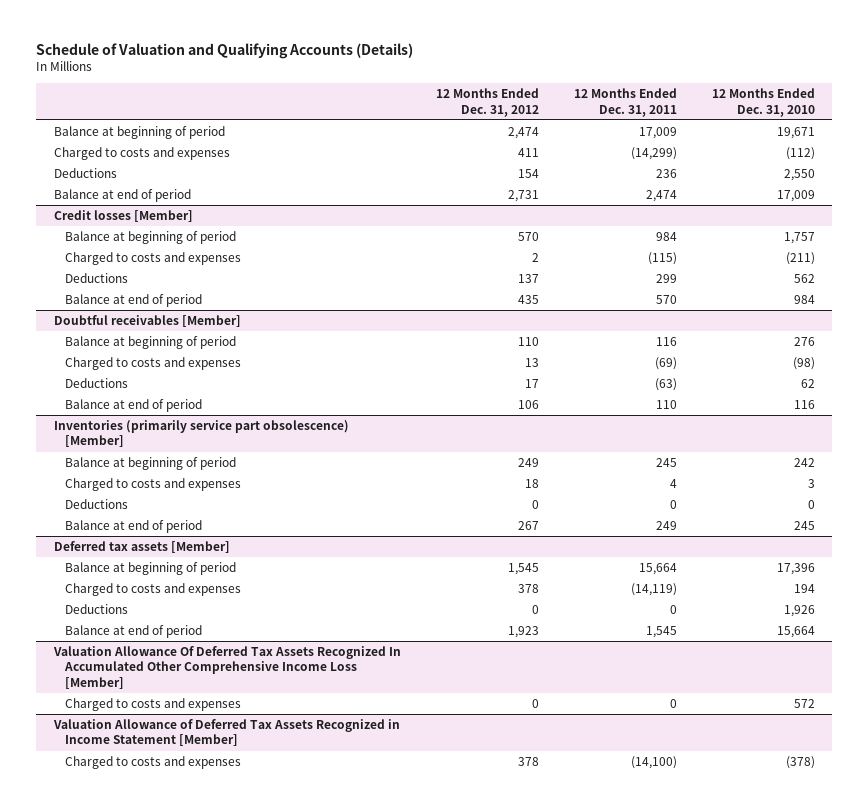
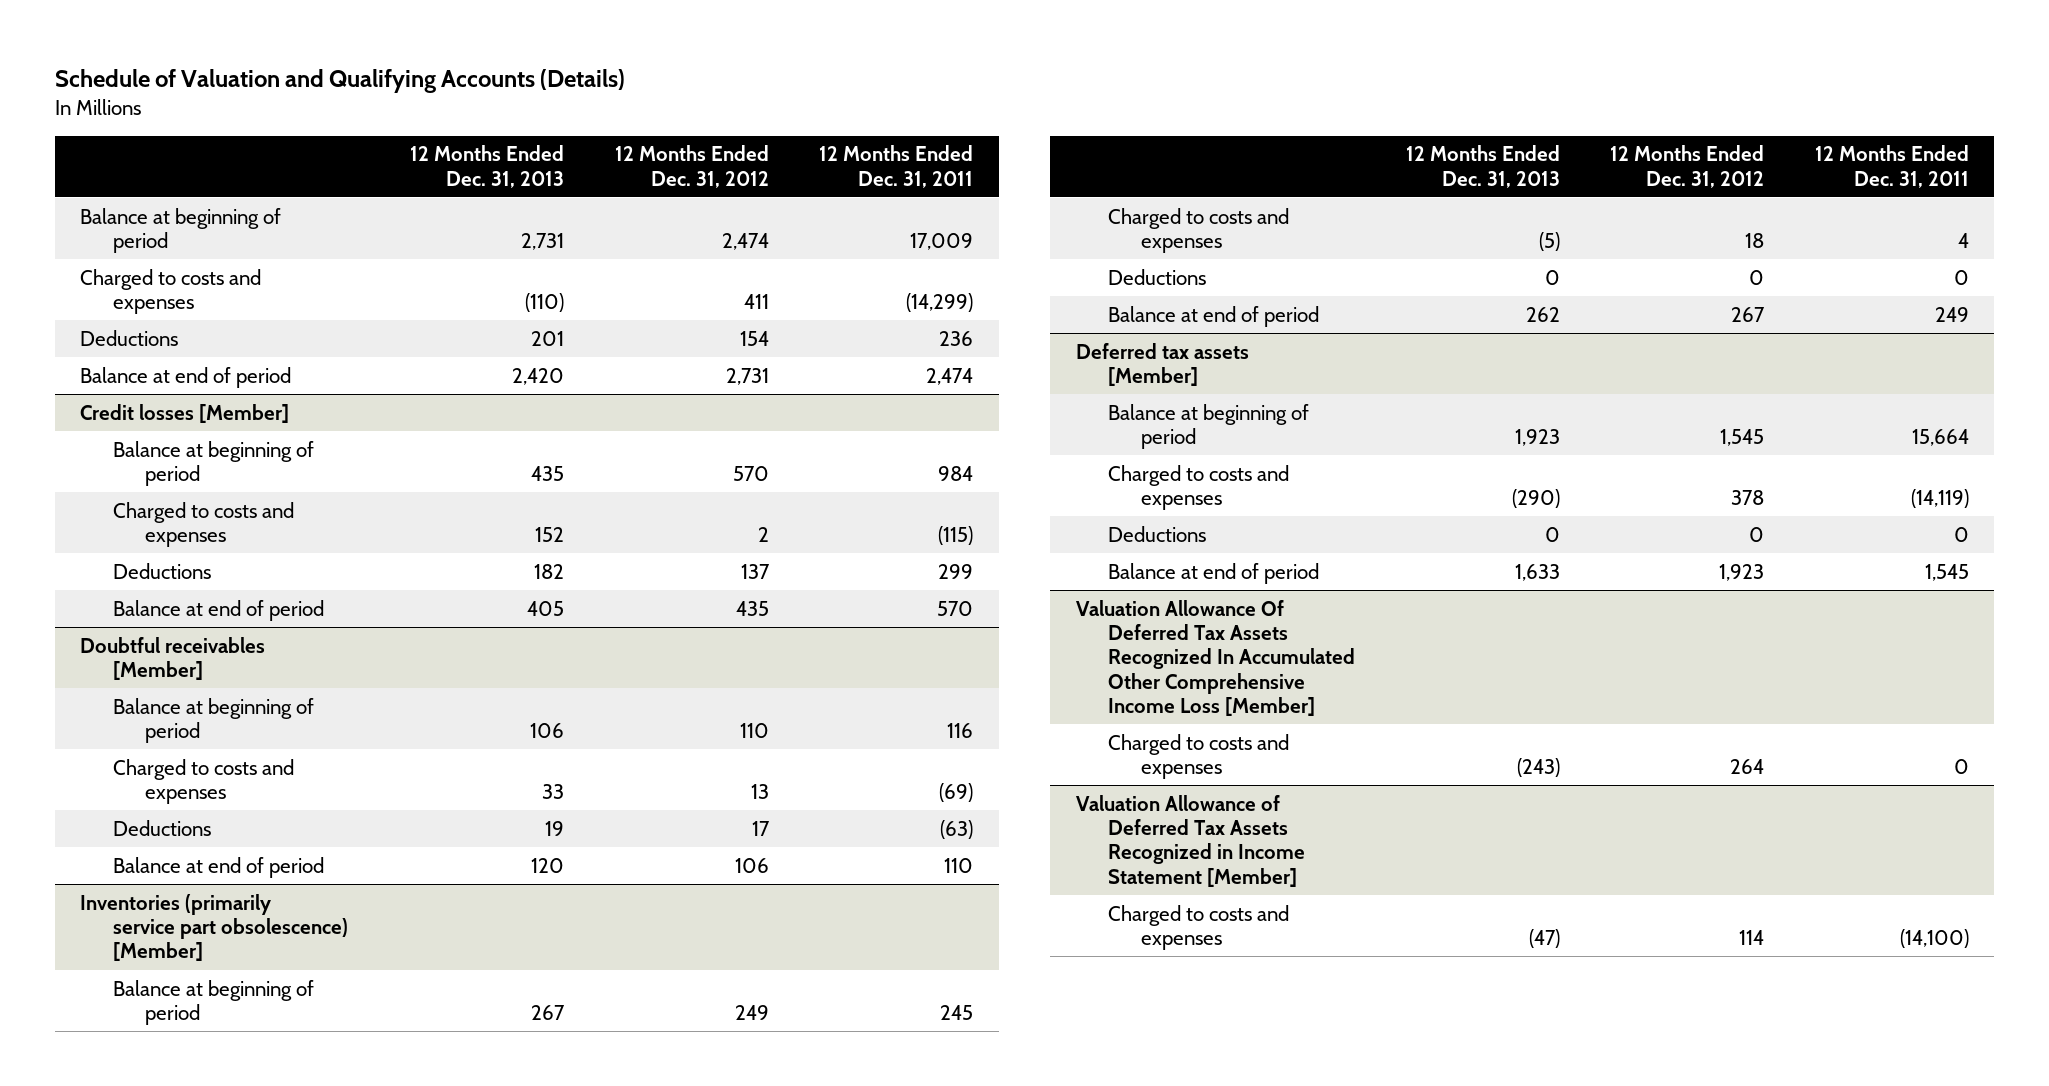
[711,88,815,117] 12 Months Ended Dec. 31, 2010 -> none
none -> [410,145,565,188] 12 Months Ended Dec. 31, 2013
[531,699,539,709] 0 -> [1730,759,1765,775] 264
[517,757,539,767] 378 -> [1739,930,1765,946] 114

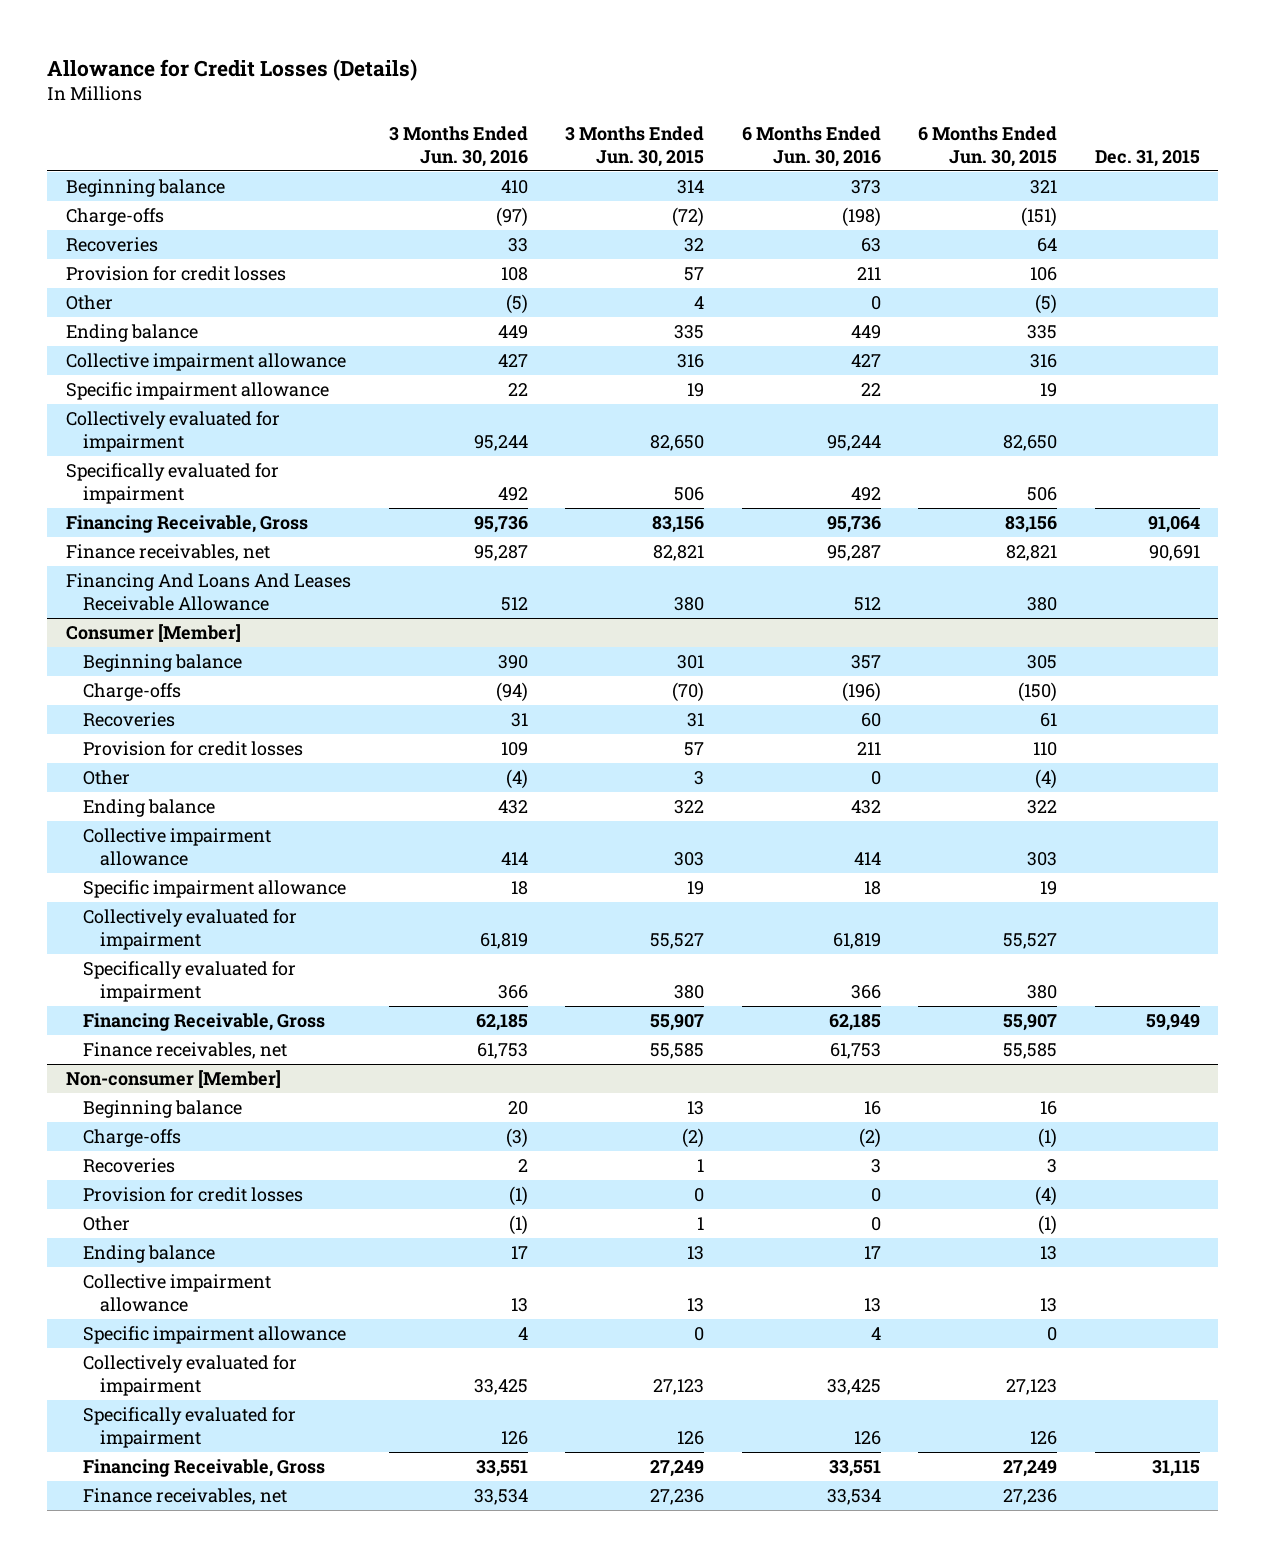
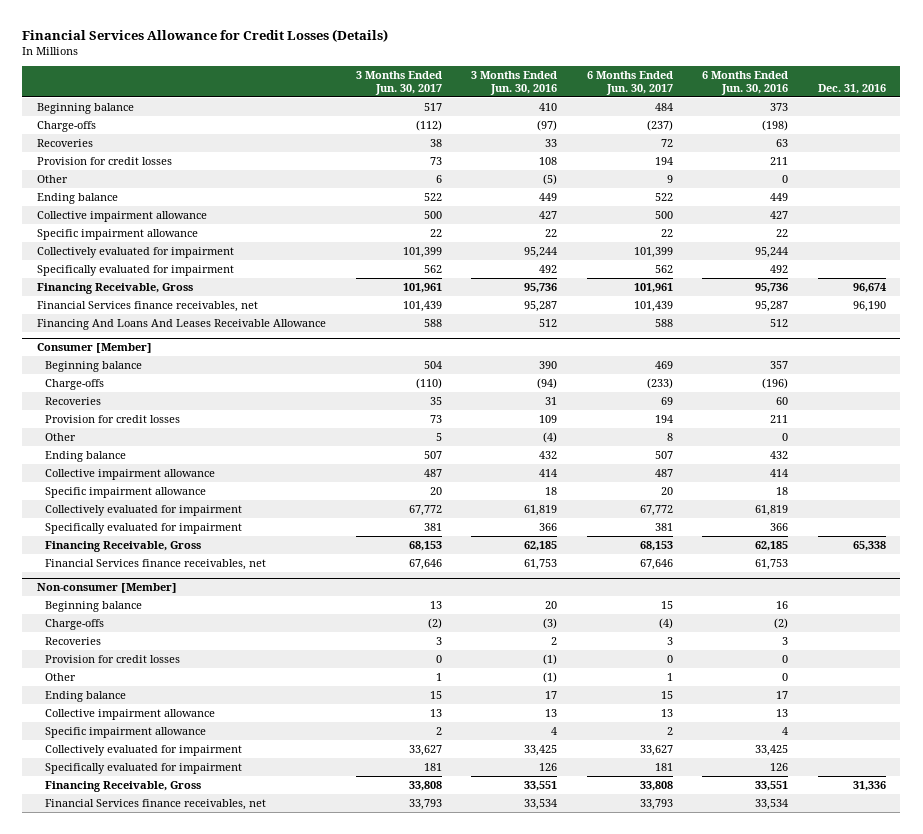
[47,58,418,81] Allowance for Credit Losses (Details) -> [22,28,389,42] Financial Services Allowance for Credit Losses (Details)
[565,125,705,167] 3 Months Ended Jun. 30, 2015 -> none
[918,125,1058,167] 6 Months Ended Jun. 30, 2015 -> none
[1094,149,1200,167] Dec. 31, 2015 -> none
none -> [355,70,442,95] 3 Months Ended Jun. 30, 2017
none -> [586,70,673,95] 6 Months Ended Jun. 30, 2017
none -> [817,83,886,94] Dec. 31, 2016
[66,544,271,562] Finance receivables, net -> [37,300,259,312] Financial Services finance receivables, net
[83,1042,288,1060] Finance receivables, net -> [45,558,267,570] Financial Services finance receivables, net
[83,1488,288,1506] Finance receivables, net -> [45,798,267,810] Financial Services finance receivables, net

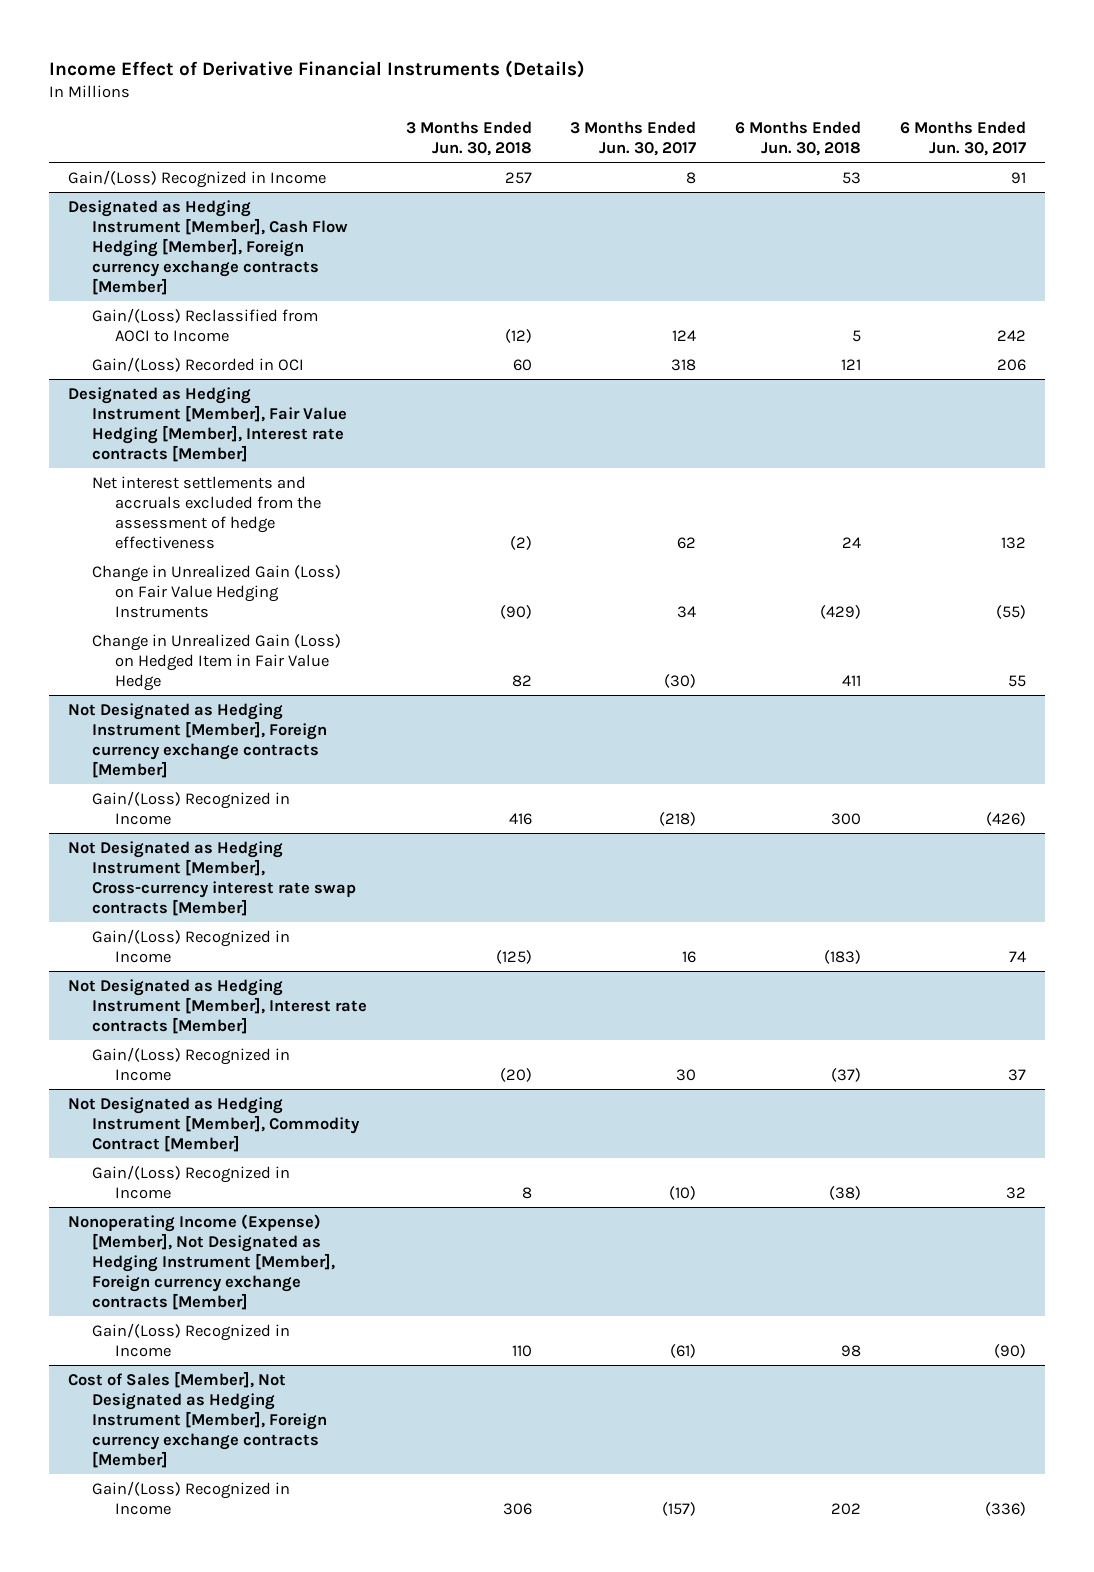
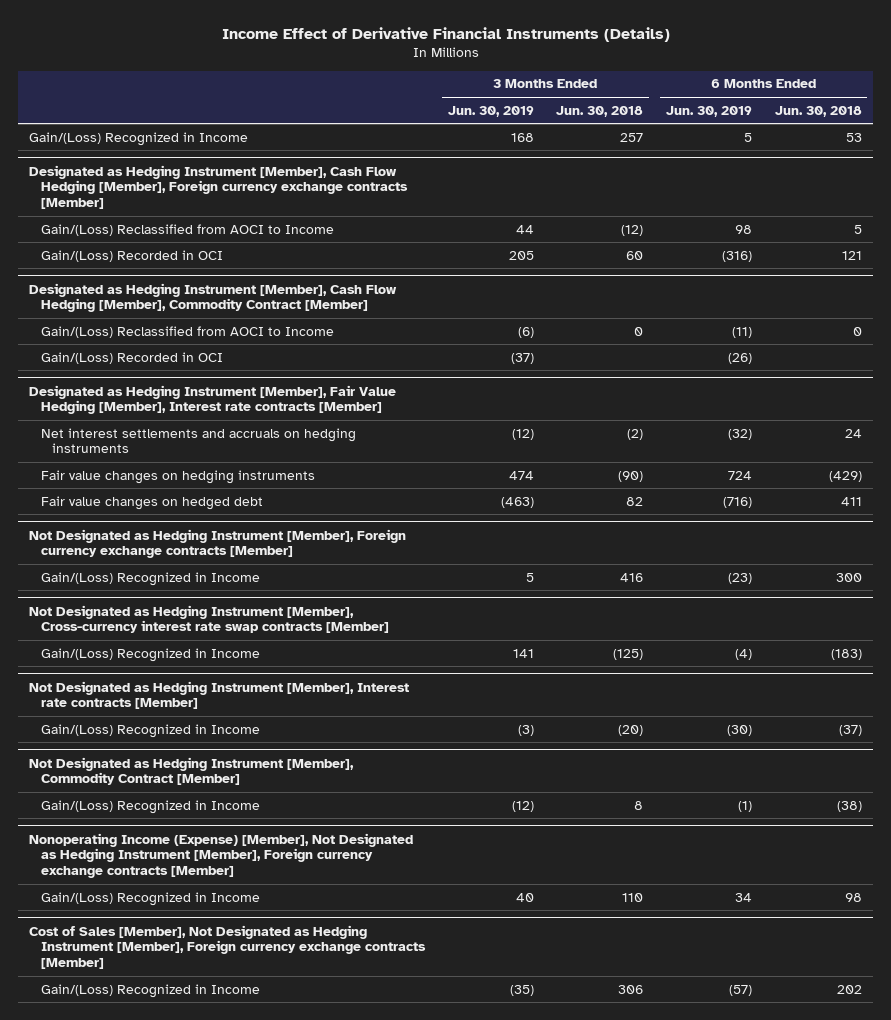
[570,121,697,156] 3 Months Ended Jun. 30, 2017 -> none
[899,121,1026,156] 6 Months Ended Jun. 30, 2017 -> none
none -> [447,105,534,117] Jun. 30, 2019
none -> [666,105,753,117] Jun. 30, 2019
none -> [29,282,398,313] Designated as Hedging Instrument [Member], Cash Flow Hedging [Member], Commodity Contract [Member]
none -> [40,325,334,338] Gain/(Loss) Reclassified from AOCI to Income
none -> [40,351,223,364] Gain/(Loss) Recorded in OCI
[91,475,322,549] Net interest settlements and accruals excluded from the assessment of hedge effectiveness -> [40,427,356,454] Net interest settlements and accruals on hedging instruments
[91,564,341,618] Change in Unrealized Gain (Loss) on Fair Value Hedging Instruments -> [40,469,315,484] Fair value changes on hedging instruments
[91,633,341,691] Change in Unrealized Gain (Loss) on Hedged Item in Fair Value Hedge -> [40,495,263,510] Fair value changes on hedged debt

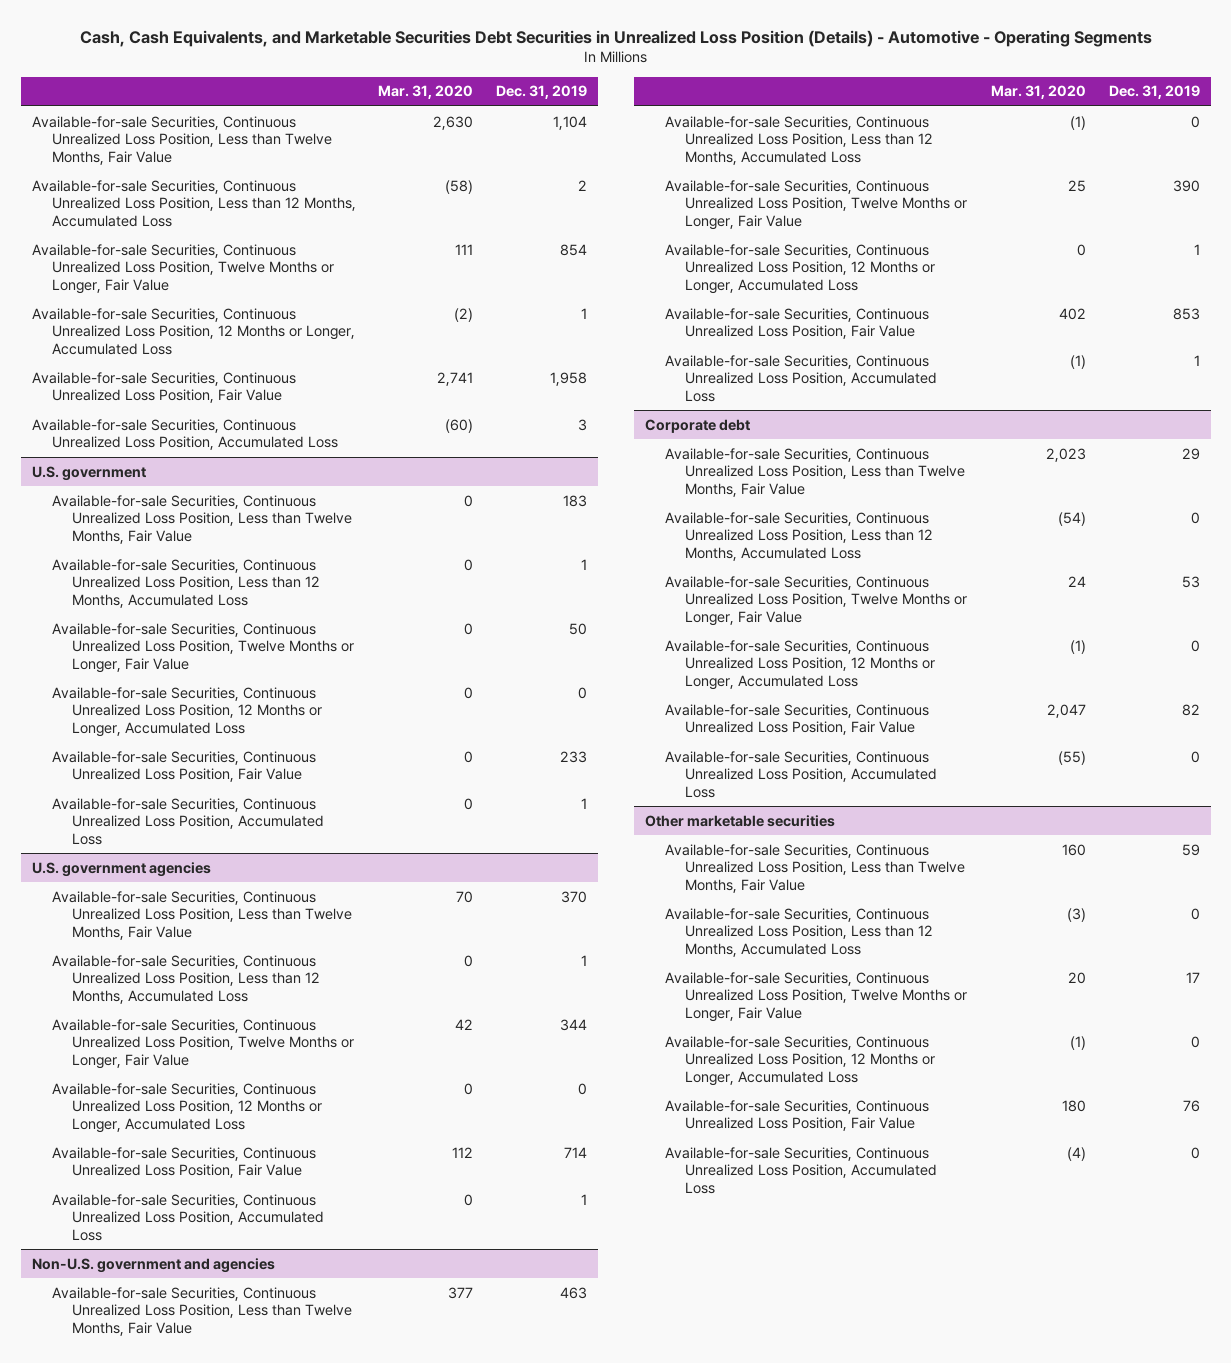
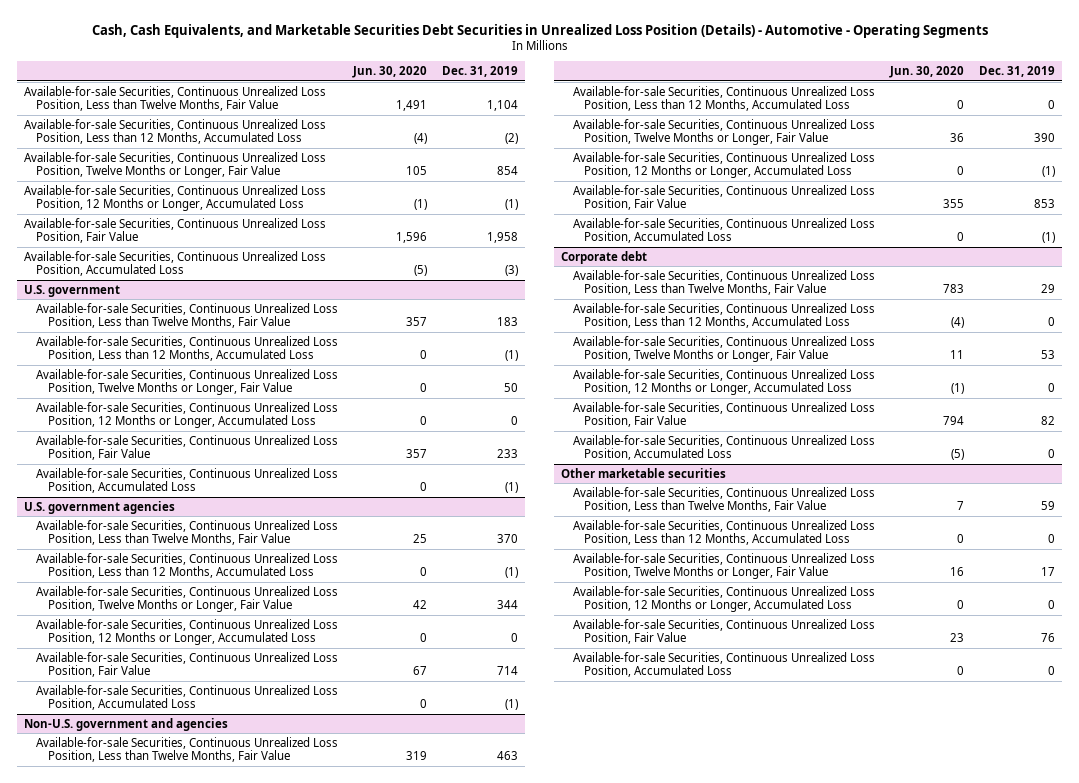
[378,85,474,100] Mar. 31, 2020 -> none
none -> [351,66,427,79] Jun. 30, 2020
[577,179,587,191] 2 -> [504,133,518,145] (2)
[580,307,587,319] 1 -> [504,199,518,211] (1)
[577,418,587,431] 3 -> [504,265,518,277] (3)
[580,558,587,570] 1 -> [504,350,518,362] (1)
[580,797,587,809] 1 -> [504,482,518,494] (1)
[580,954,587,966] 1 -> [504,567,518,579] (1)
[580,1193,587,1205] 1 -> [504,699,518,711] (1)
[1193,243,1200,255] 1 -> [1041,166,1055,178] (1)
[1193,354,1200,366] 1 -> [1041,232,1055,244] (1)

